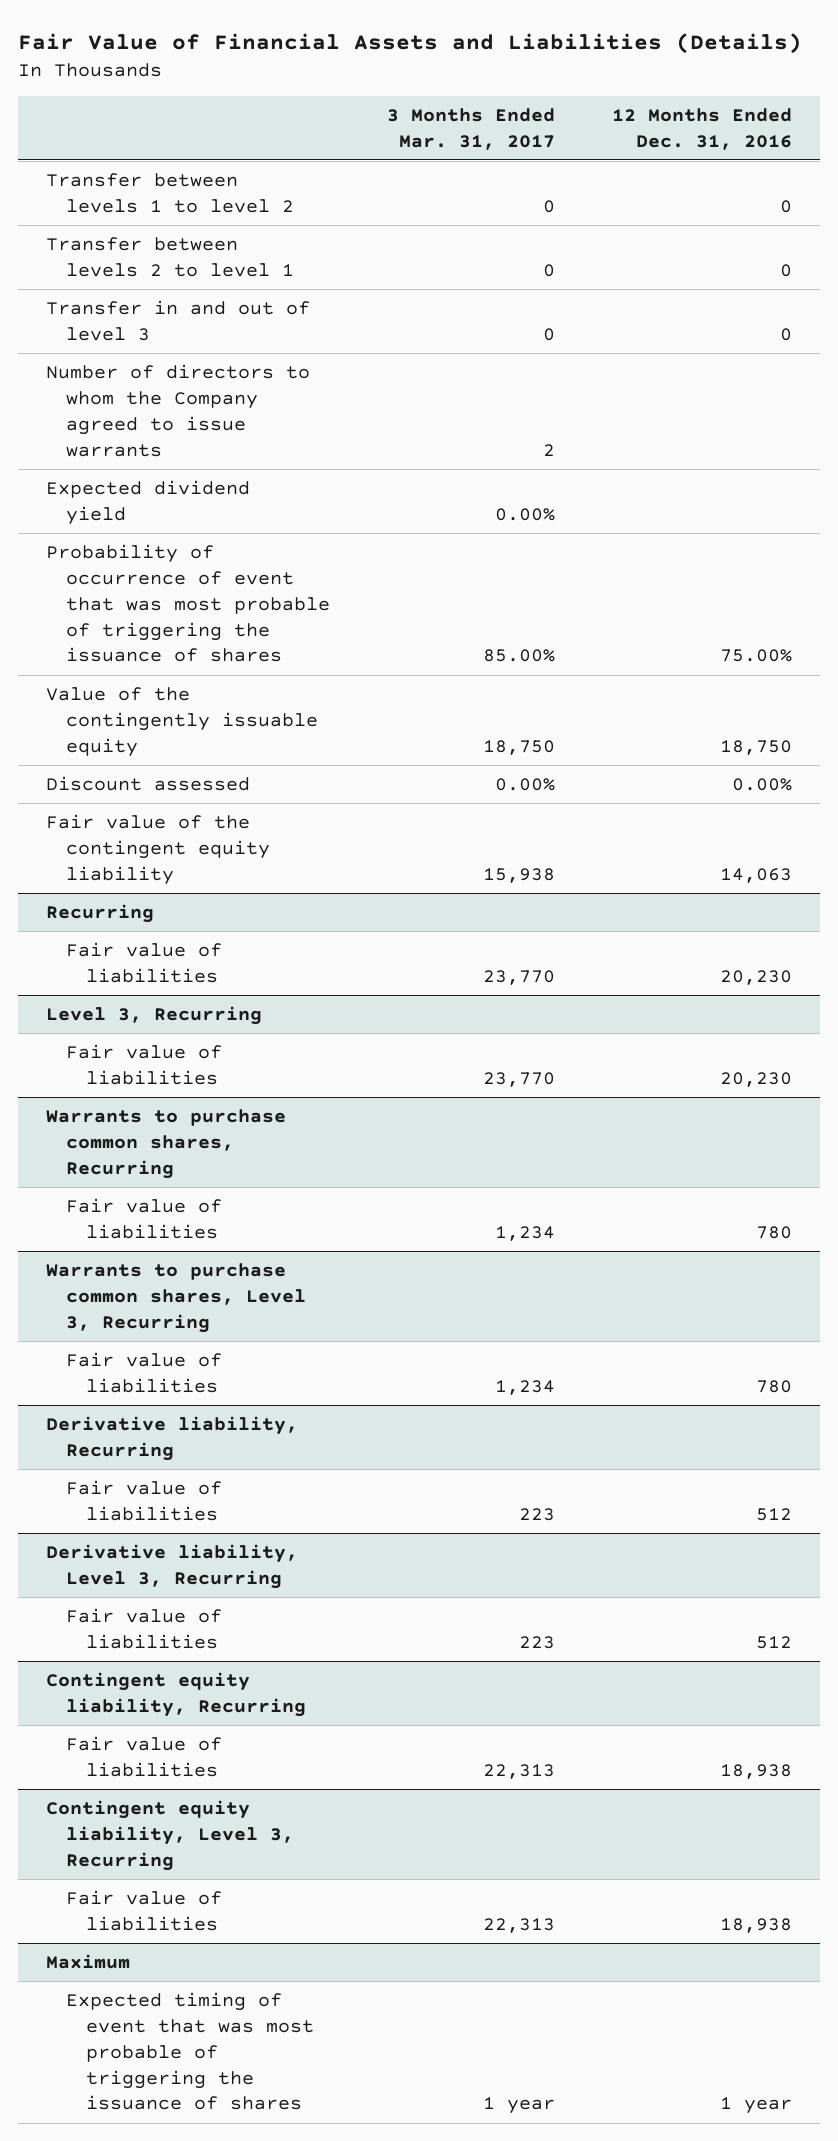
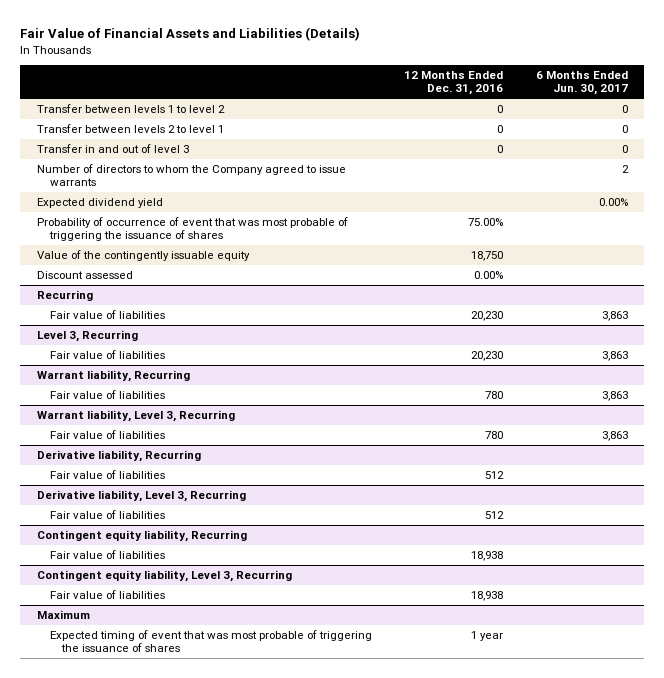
[387,107,556,150] 3 Months Ended Mar. 31, 2017 -> none
none -> [535,70,628,96] 6 Months Ended Jun. 30, 2017
[46,814,271,885] Fair value of the contingent equity liability -> none
[46,1109,287,1179] Warrants to purchase common shares, Recurring -> none
none -> [36,369,190,382] Warrant liability, Recurring
[46,1263,307,1333] Warrants to purchase common shares, Level 3, Recurring -> none
none -> [36,409,235,422] Warrant liability, Level 3, Recurring

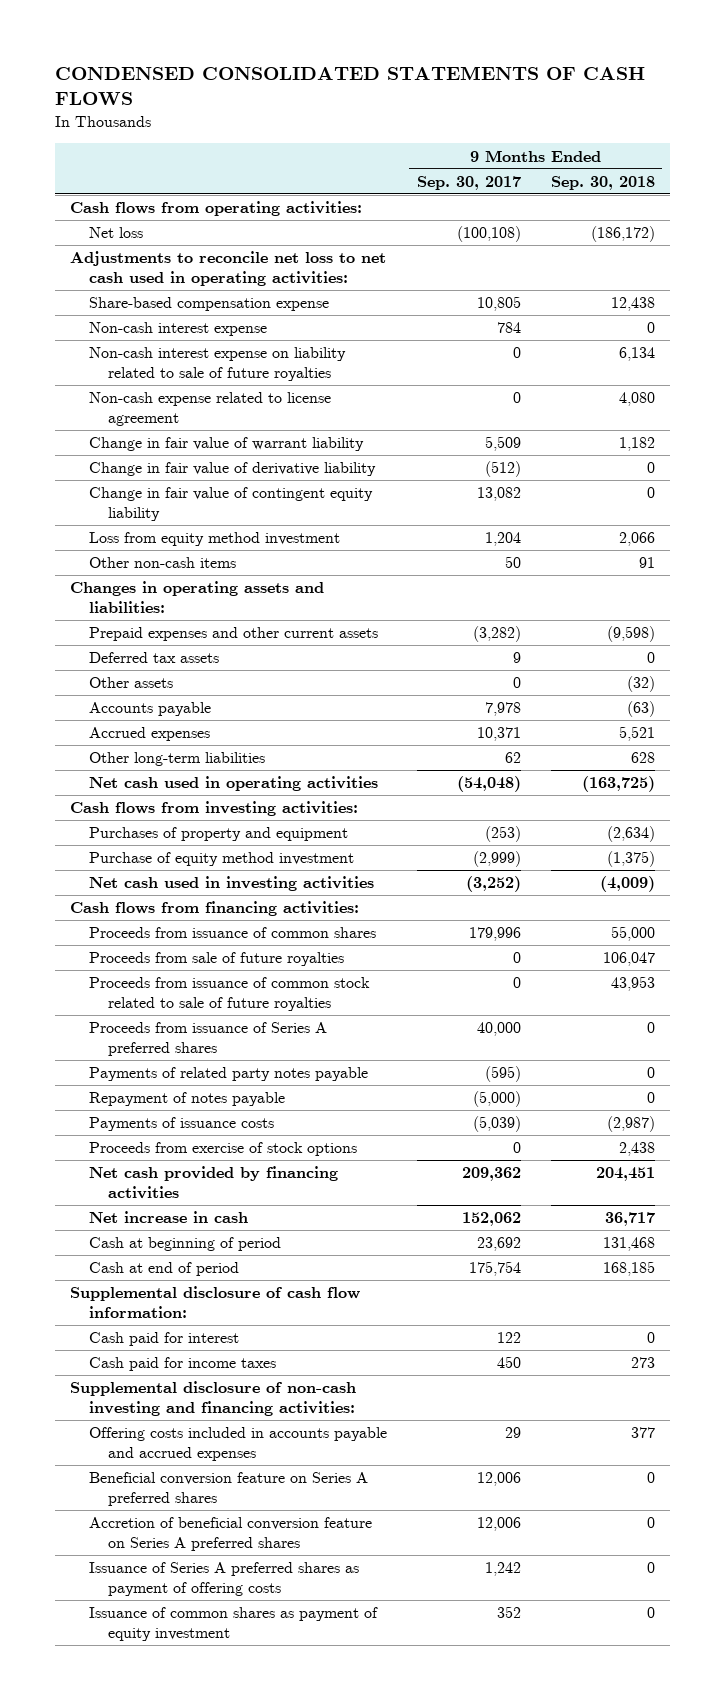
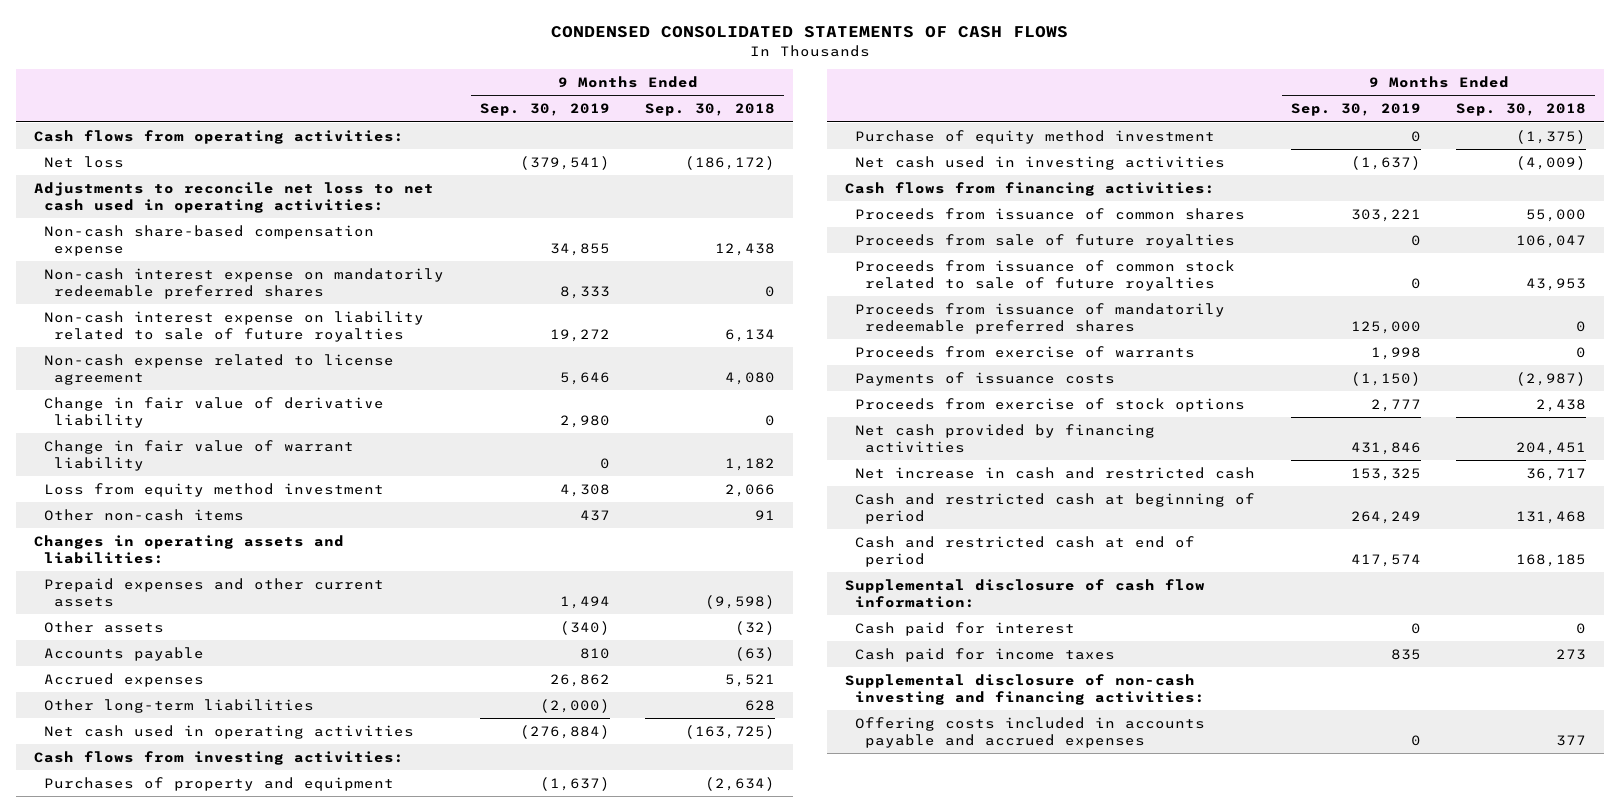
[416,175,521,190] Sep. 30, 2017 -> none
none -> [479,103,610,117] Sep. 30, 2019
[89,322,268,337] Non-cash interest expense -> none
[89,297,330,312] Share-based compensation expense -> [44,224,375,257] Non-cash share-based compensation expense
none -> [44,267,445,300] Non-cash interest expense on mandatorily redeemable preferred shares
[89,487,374,521] Change in fair value of contingent equity liability -> none
[89,437,365,452] Change in fair value of warrant liability -> [44,439,355,472] Change in fair value of warrant liability
[89,652,220,664] Deferred tax assets -> none
[89,1067,369,1082] Payments of related party notes payable -> none
[89,1092,286,1107] Repayment of notes payable -> none
[89,1022,328,1056] Proceeds from issuance of Series A preferred shares -> [855,302,1226,335] Proceeds from issuance of mandatorily redeemable preferred shares
none -> [855,345,1196,358] Proceeds from exercise of warrants
[89,1211,249,1224] Net increase in cash -> [855,466,1256,479] Net increase in cash and restricted cash
[89,1237,282,1252] Cash at beginning of period -> [855,492,1256,525] Cash and restricted cash at beginning of period
[89,1262,240,1277] Cash at end of period -> [855,535,1196,568] Cash and restricted cash at end of period
[89,1472,369,1506] Beneficial conversion feature on Series A preferred shares -> none
[89,1517,373,1551] Accretion of beneficial conversion feature on Series A preferred shares -> none
[89,1562,360,1596] Issuance of Series A preferred shares as payment of offering costs -> none
[89,1607,379,1641] Issuance of common shares as payment of equity investment -> none

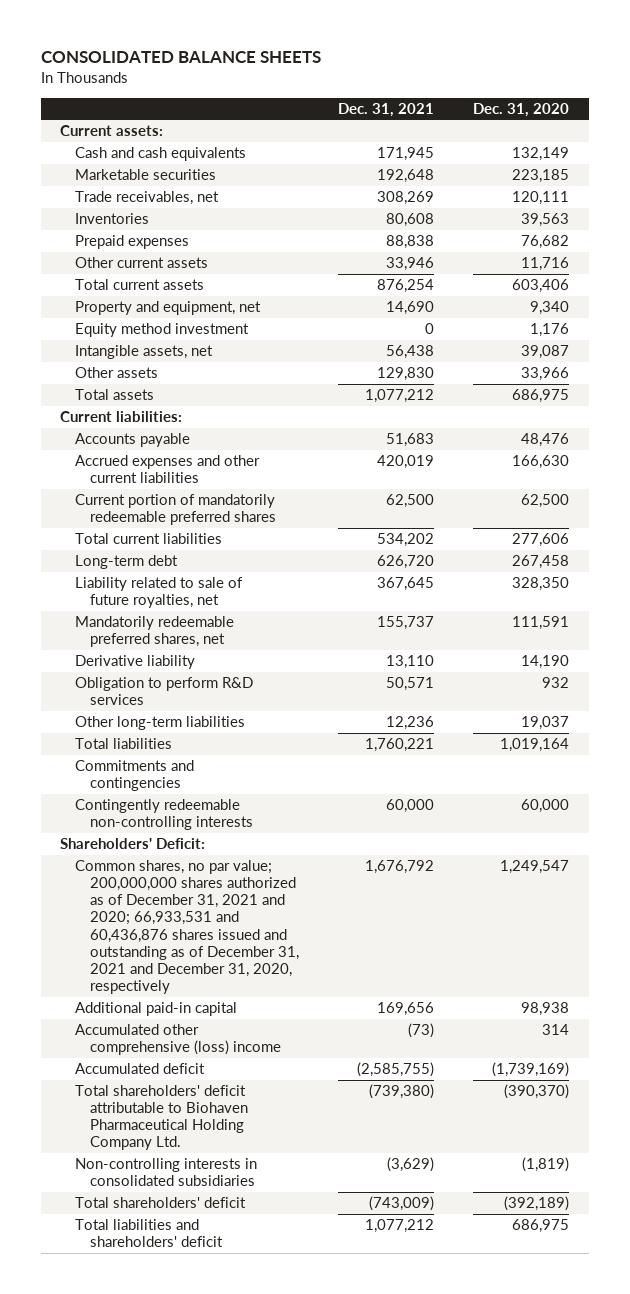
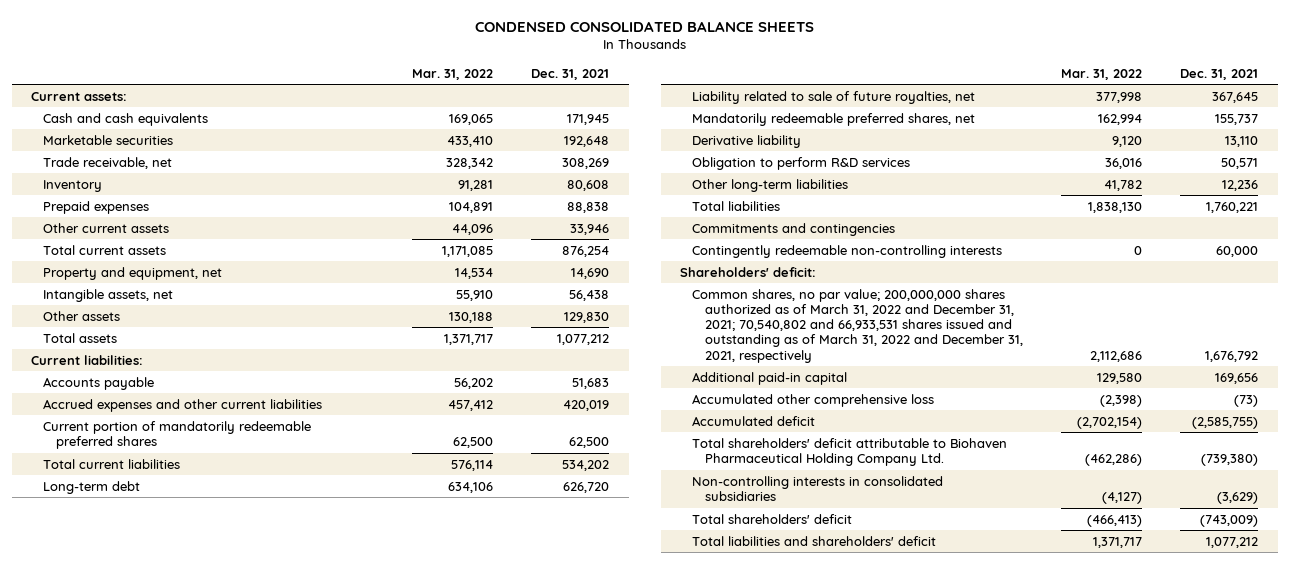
[40,51,321,64] CONSOLIDATED BALANCE SHEETS -> [474,20,814,32] CONDENSED CONSOLIDATED BALANCE SHEETS
[473,102,570,117] Dec. 31, 2020 -> none
none -> [412,68,494,80] Mar. 31, 2022
[75,191,220,206] Trade receivables, net -> [43,156,173,169] Trade receivable, net
[75,213,150,225] Inventories -> [43,179,103,192] Inventory
[75,323,250,338] Equity method investment -> none
[60,838,206,850] Shareholders' Deficit: -> [679,266,816,277] Shareholders' deficit:
[75,860,299,995] Common shares, no par value; 200,000,000 shares authorized as of December 31, 2021 and 2020; 66,933,531 and 60,436,876 shares issued and outstanding as of December 31, 2021 and December 31, 2020, respectively -> [692,288,1023,363] Common shares, no par value; 200,000,000 shares authorized as of March 31, 2022 and December 31, 2021; 70,540,802 and 66,933,531 shares issued and outstanding as of March 31, 2022 and December 31, 2021, respectively
[75,1024,281,1056] Accumulated other comprehensive (loss) income -> [692,393,935,407] Accumulated other comprehensive loss

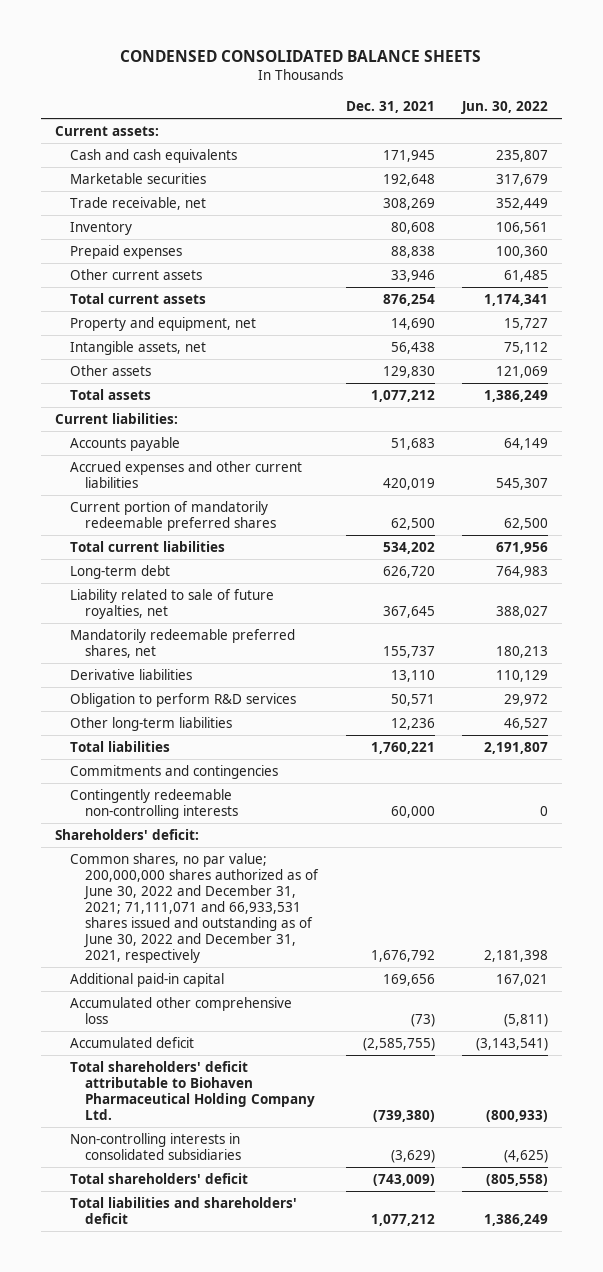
[412,68,494,80] Mar. 31, 2022 -> none
none -> [461,101,549,115] Jun. 30, 2022
[692,134,802,148] Derivative liability -> [69,669,192,681] Derivative liabilities
[692,288,1023,363] Common shares, no par value; 200,000,000 shares authorized as of March 31, 2022 and December 31, 2021; 70,540,802 and 66,933,531 shares issued and outstanding as of March 31, 2022 and December 31, 2021, respectively -> [69,853,320,963] Common shares, no par value; 200,000,000 shares authorized as of June 30, 2022 and December 31, 2021; 71,111,071 and 66,933,531 shares issued and outstanding as of June 30, 2022 and December 31, 2021, respectively

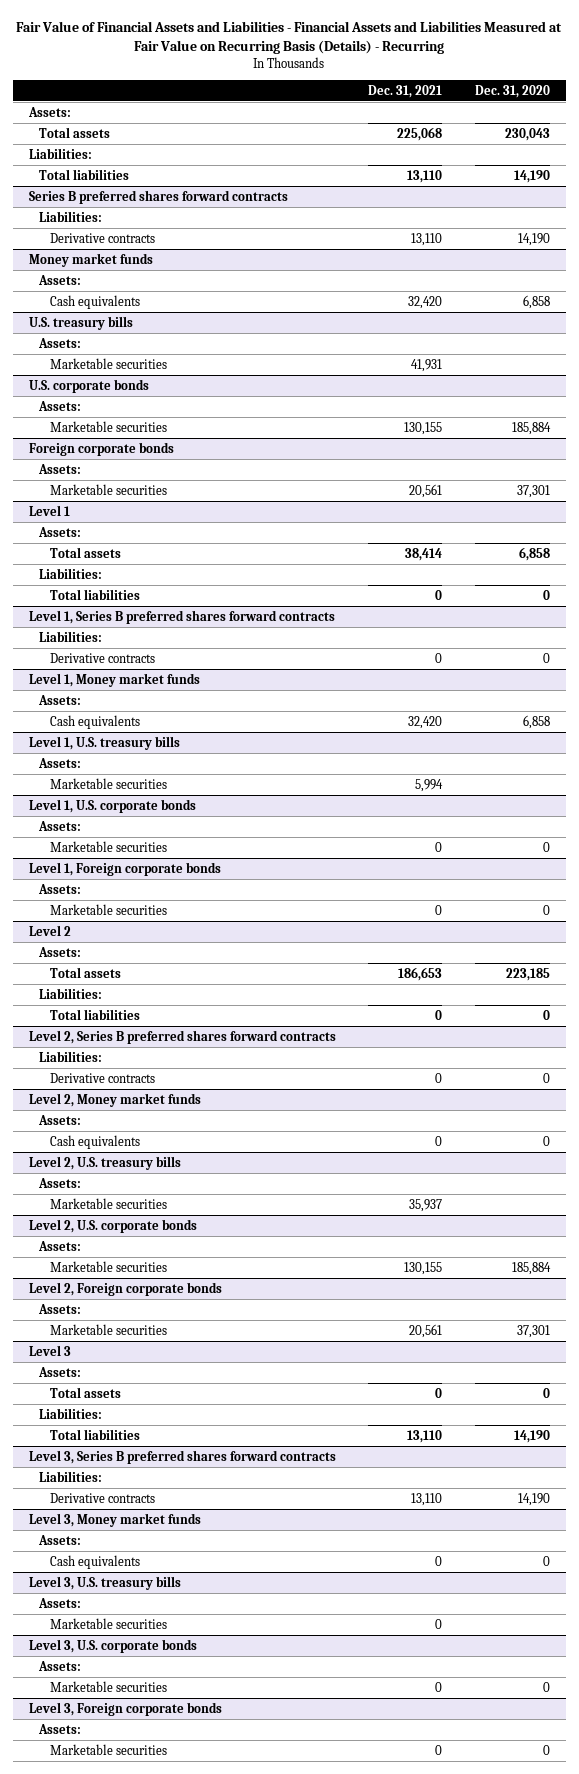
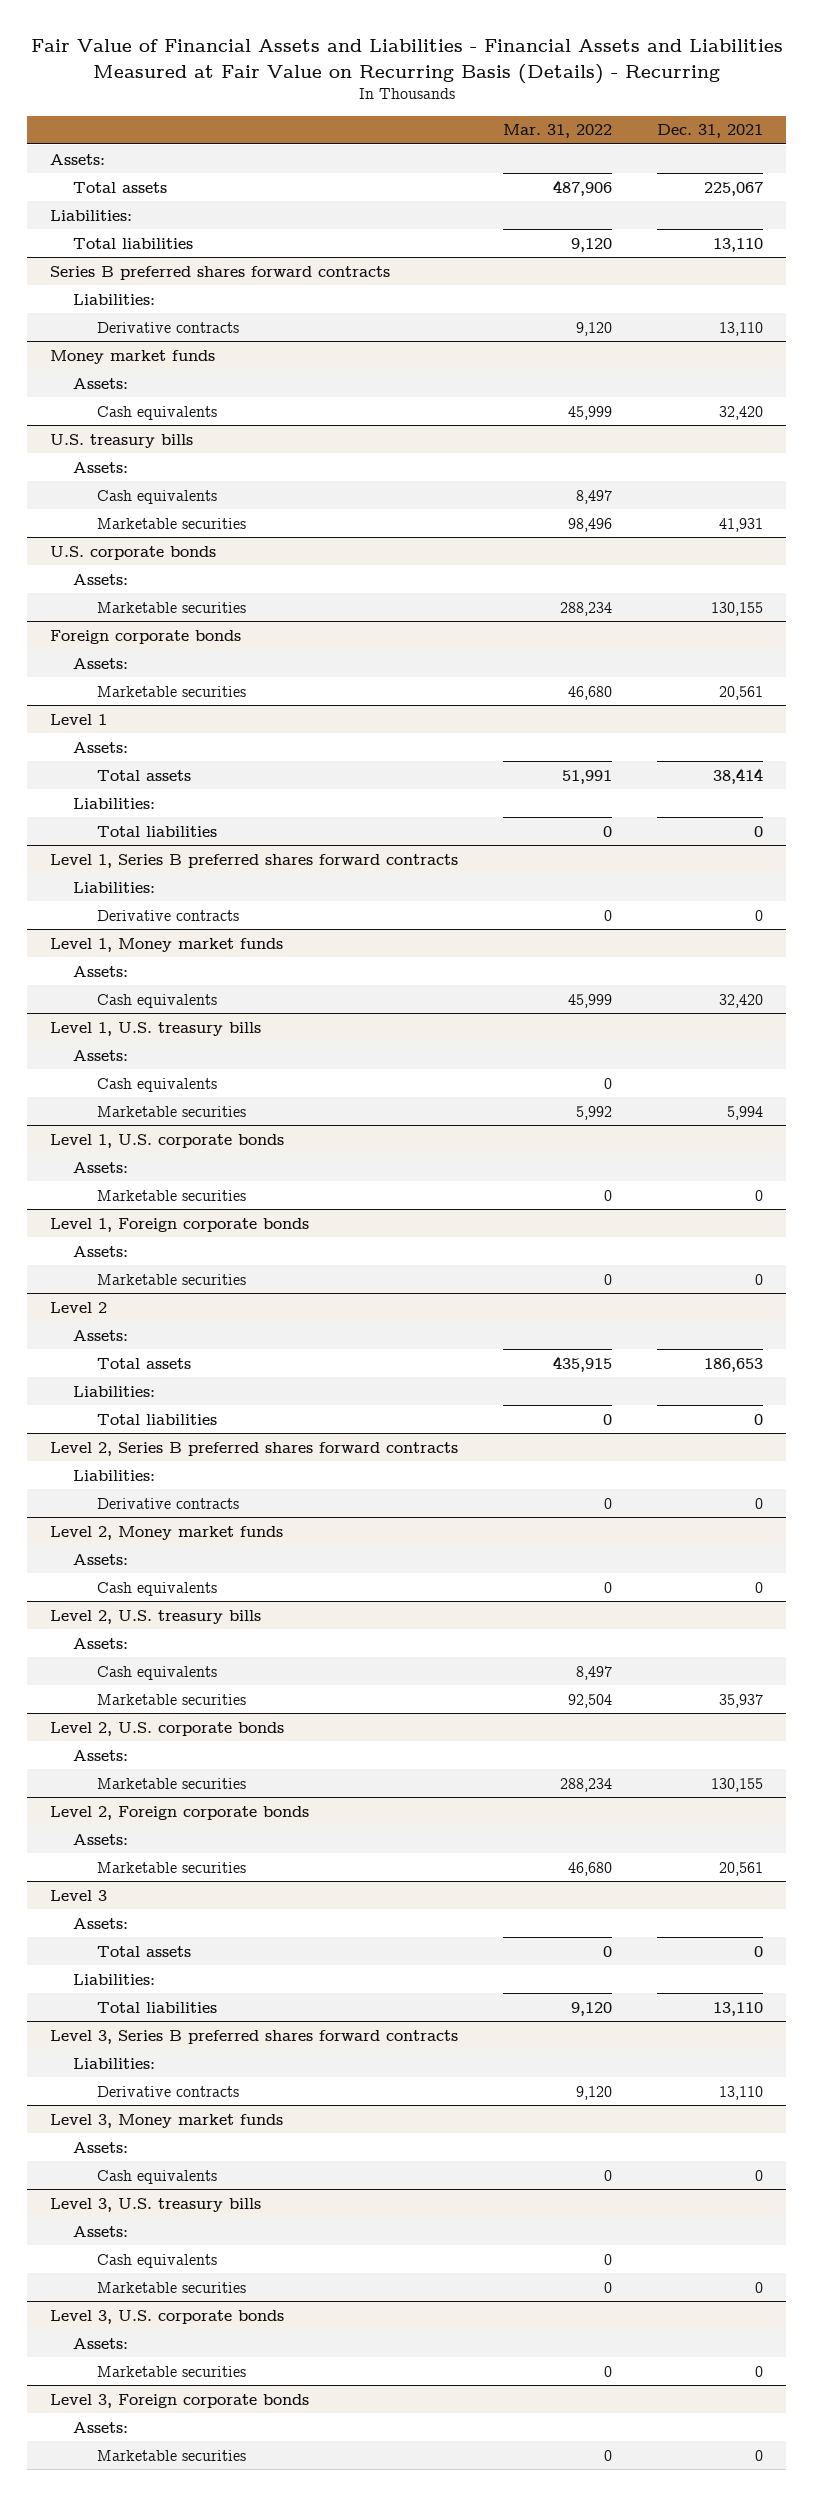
[474,84,550,98] Dec. 31, 2020 -> none
none -> [503,124,613,139] Mar. 31, 2022
[397,126,443,141] 225,068 -> [704,181,764,196] 225,067
none -> [96,489,217,504] Cash equivalents
none -> [96,1077,217,1092] Cash equivalents
none -> [96,1665,217,1680] Cash equivalents
none -> [96,2253,217,2268] Cash equivalents

